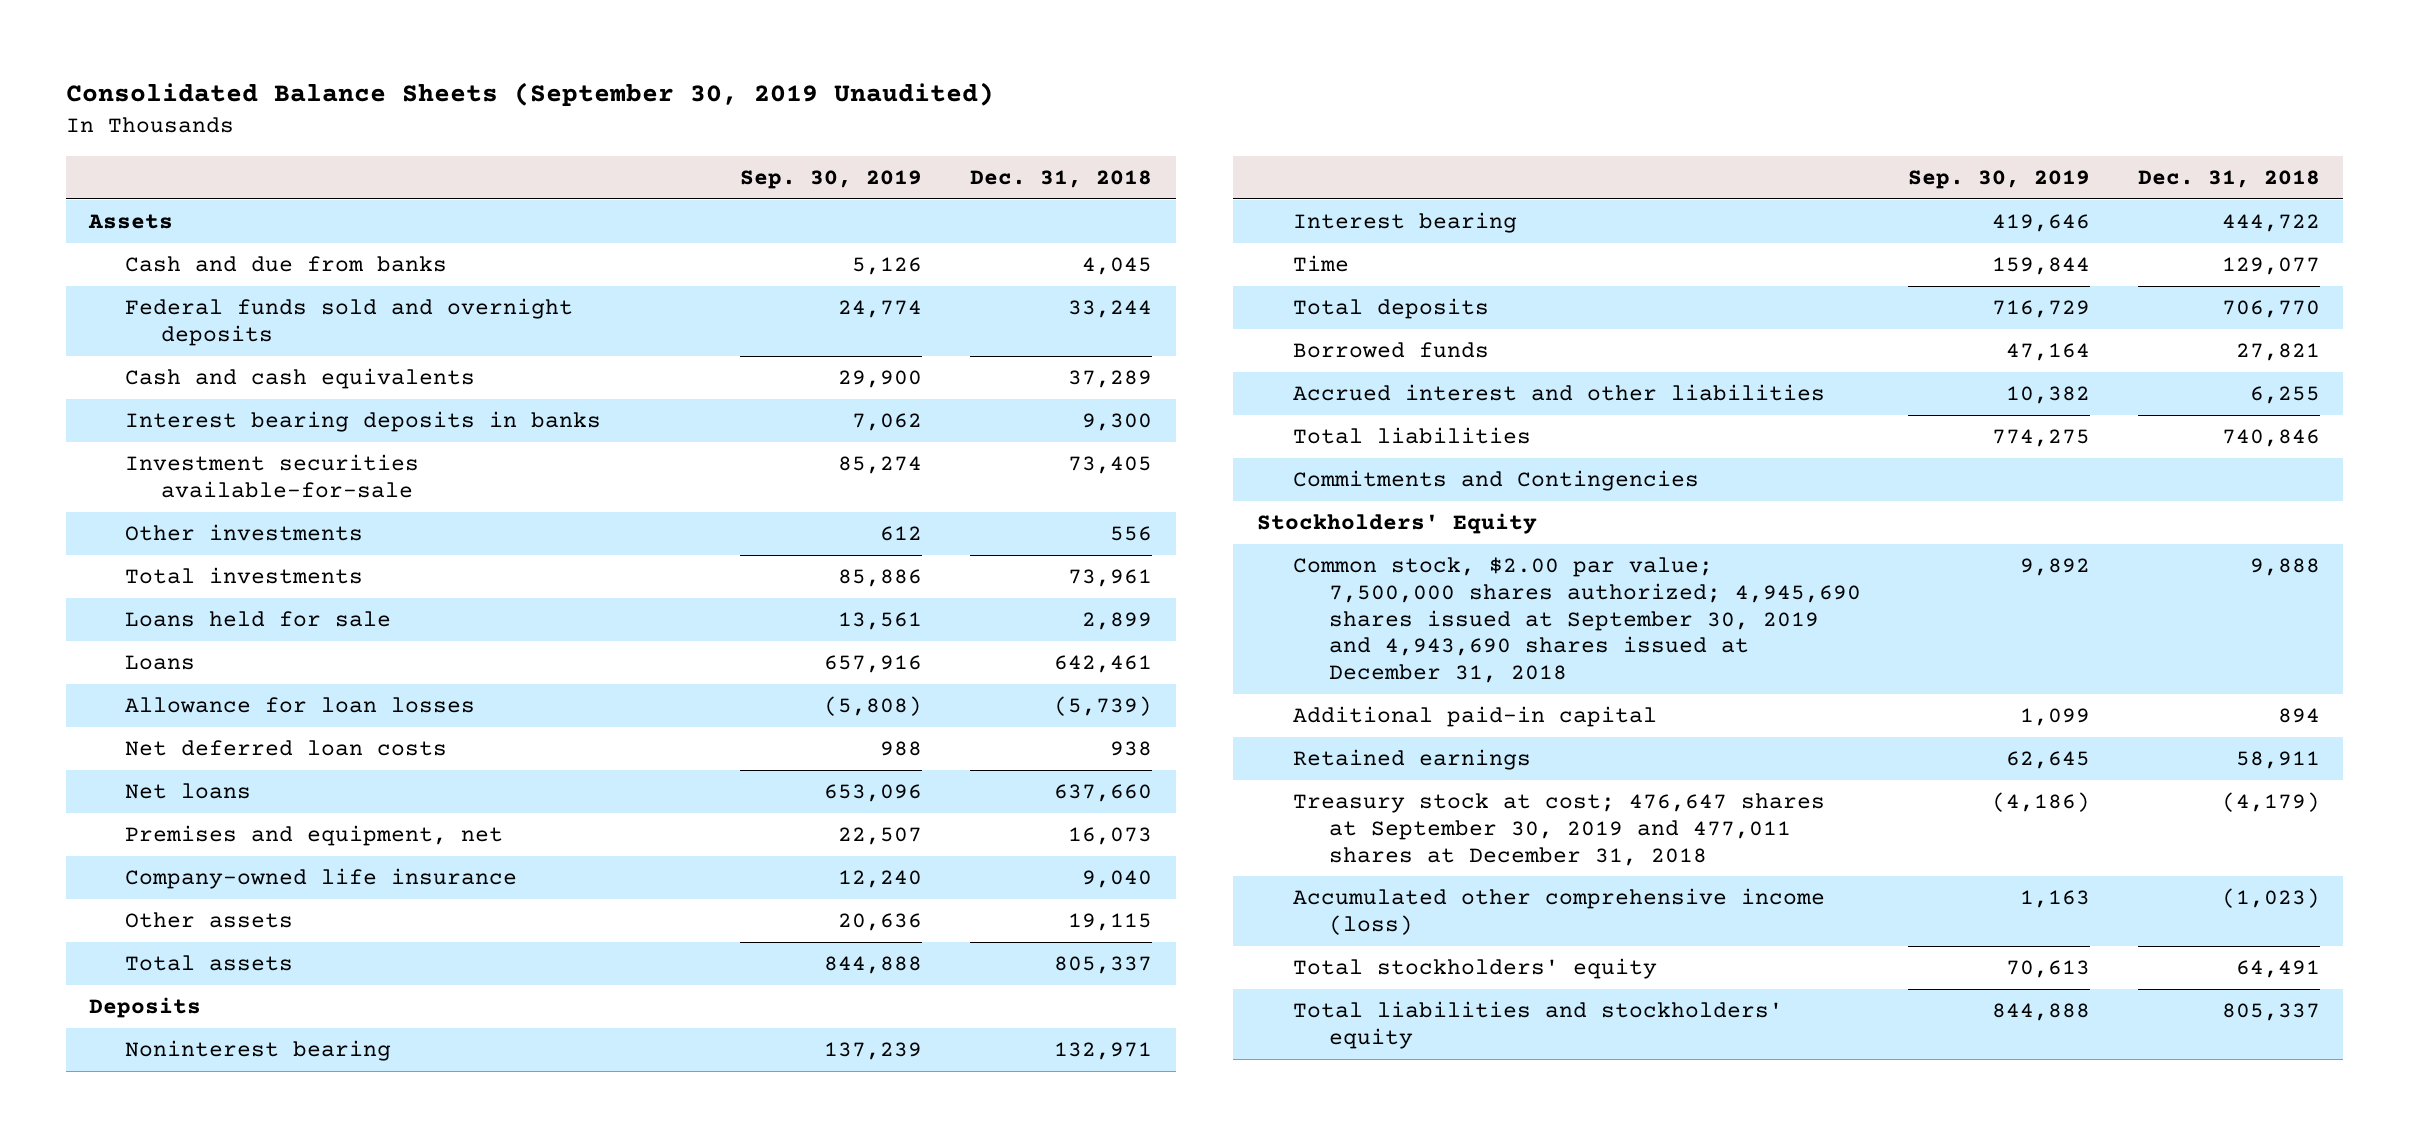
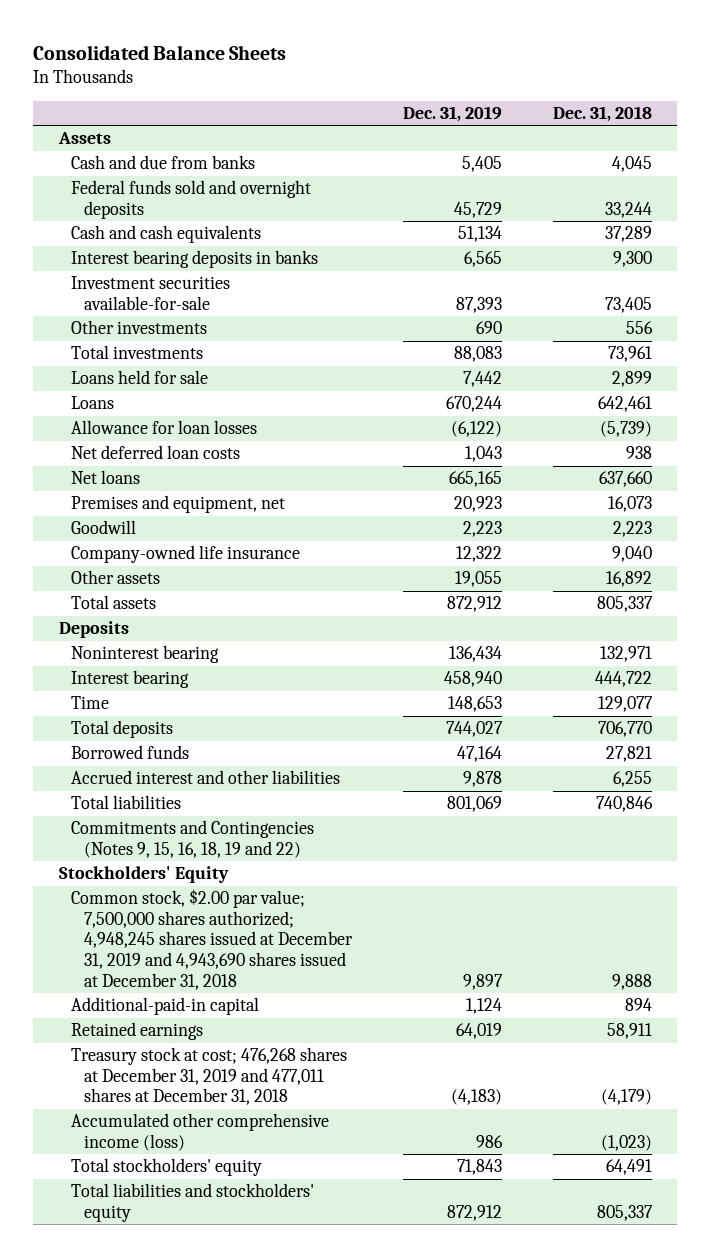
[65,82,994,108] Consolidated Balance Sheets (September 30, 2019 Unaudited) -> [33,44,287,60] Consolidated Balance Sheets
[740,169,923,189] Sep. 30, 2019 -> none
none -> [402,105,502,122] Dec. 31, 2019
none -> [71,520,137,535] Goodwill
[1067,913,1152,932] 19,115 -> [605,571,652,588] 16,892
[1292,470,1699,492] Commitments and Contingencies -> [71,820,315,858] Commitments and Contingencies (Notes 9, 15, 16, 18, 19 and 22)
[1292,557,1861,684] Common stock, $2.00 par value; 7,500,000 shares authorized; 4,945,690 shares issued at September 30, 2019 and 4,943,690 shares issued at December 31, 2018 -> [71,889,353,990] Common stock, $2.00 par value; 7,500,000 shares authorized; 4,948,245 shares issued at December 31, 2019 and 4,943,690 shares issued at December 31, 2018
[1292,706,1657,728] Additional paid-in capital -> [71,997,260,1016] Additional-paid-in capital
[1292,793,1825,866] Treasury stock at cost; 476,647 shares at September 30, 2019 and 477,011 shares at December 31, 2018 -> [71,1047,348,1106] Treasury stock at cost; 476,268 shares at December 31, 2019 and 477,011 shares at December 31, 2018

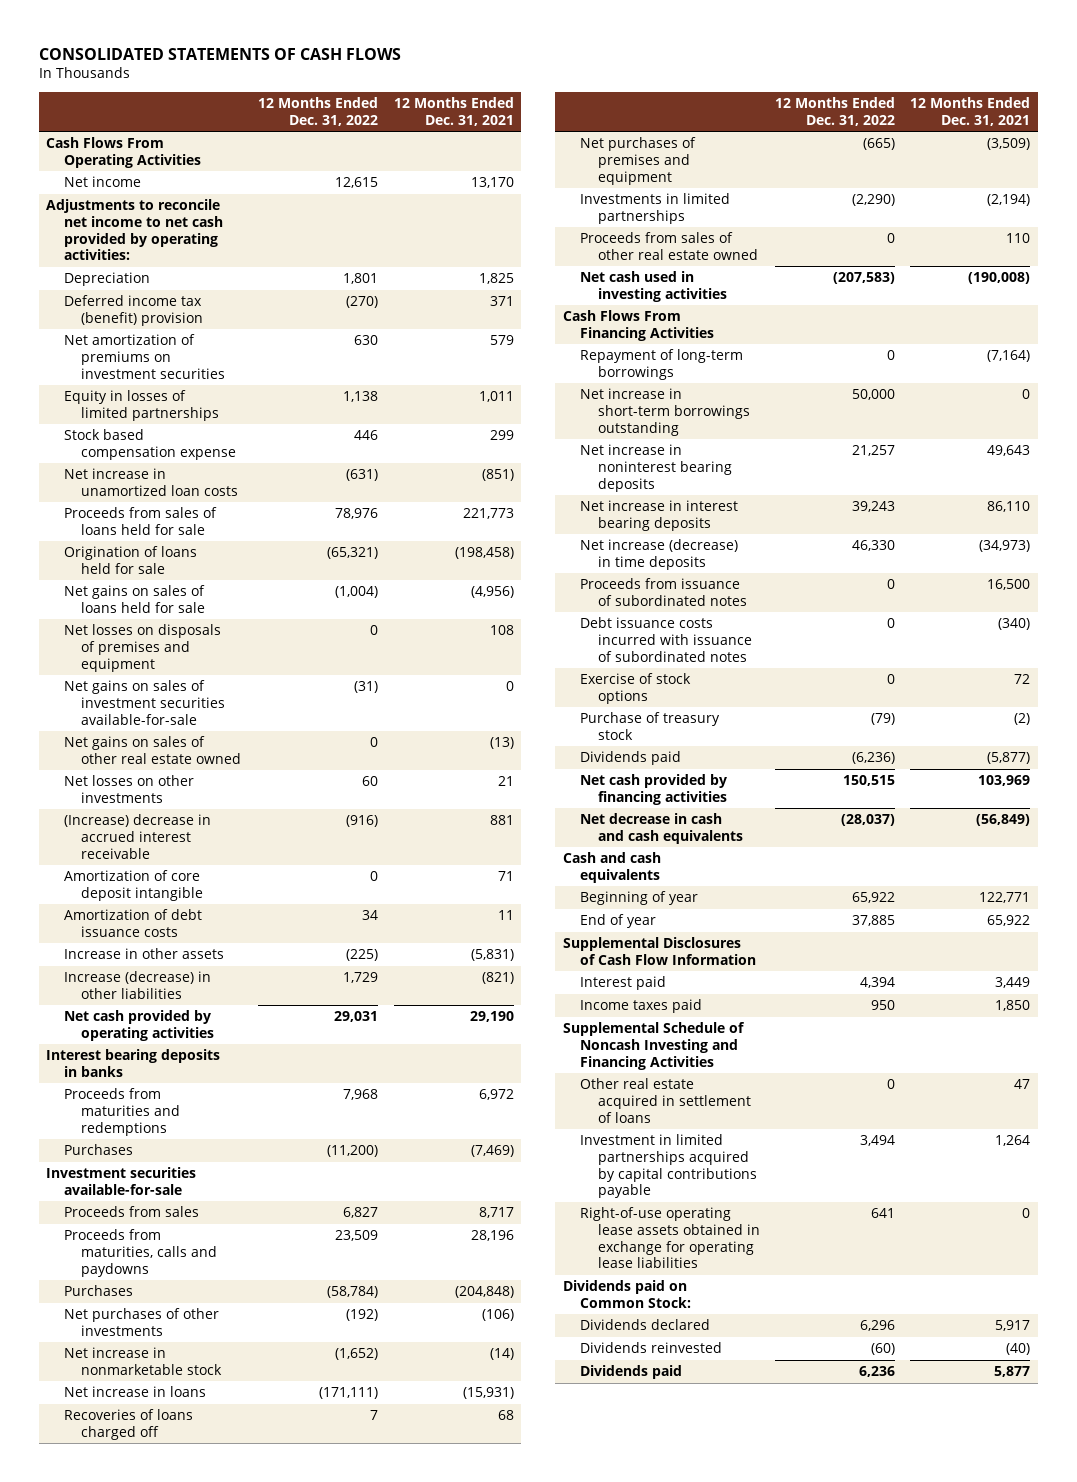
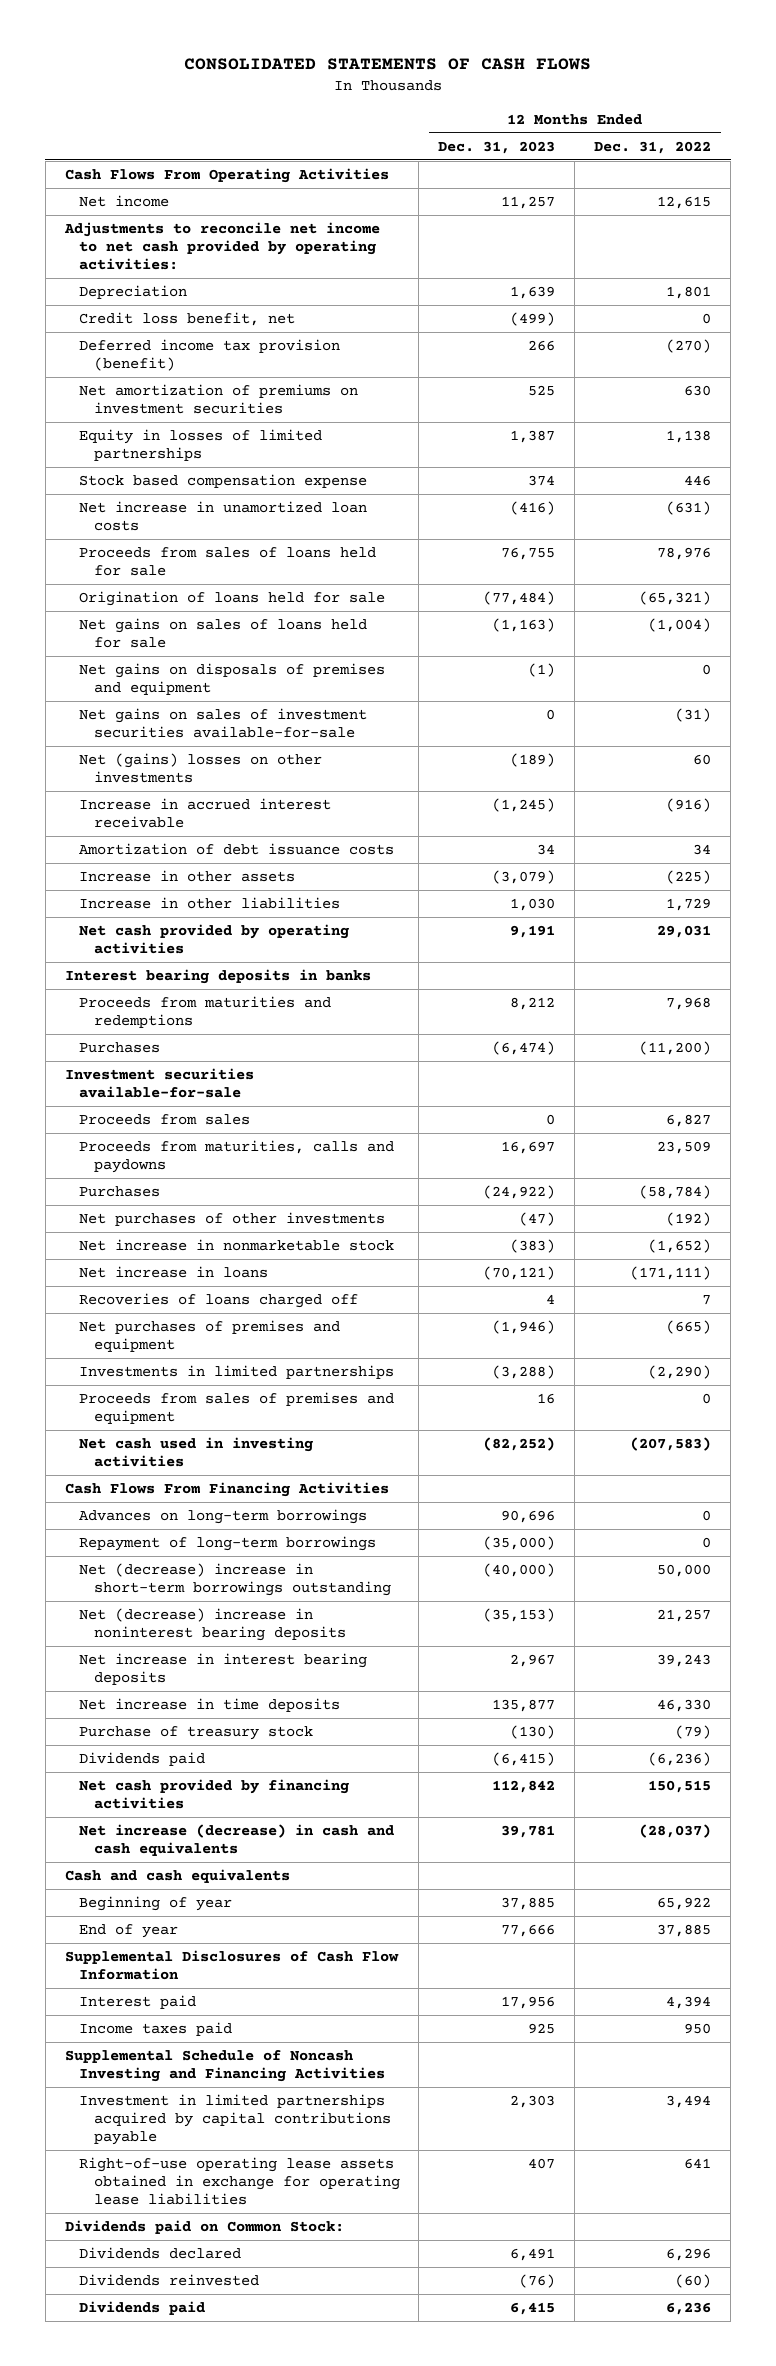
[393,96,514,126] 12 Months Ended Dec. 31, 2021 -> none
none -> [438,140,556,154] Dec. 31, 2023
none -> [79,312,296,327] Credit loss benefit, net
[63,295,203,326] Deferred income tax (benefit) provision -> [79,339,341,371] Deferred income tax provision (benefit)
[63,624,221,672] Net losses on disposals of premises and equipment -> [79,663,386,695] Net gains on disposals of premises and equipment
[63,736,241,764] Net gains on sales of other real estate owned -> none
[63,870,203,901] Amortization of core deposit intangible -> none
[63,775,194,803] Net losses on other investments -> [79,753,323,783] Net (gains) losses on other investments
[63,814,211,859] (Increase) decrease in accrued interest receivable -> [79,798,332,828] Increase in accrued interest receivable
[63,971,211,999] Increase (decrease) in other liabilities -> [79,897,341,910] Increase in other liabilities
[580,232,758,260] Proceeds from sales of other real estate owned -> none
none -> [79,1392,395,1424] Proceeds from sales of premises and equipment
none -> [79,1509,368,1525] Advances on long-term borrowings
[580,388,750,436] Net increase in short-term borrowings outstanding -> [79,1563,391,1596] Net (decrease) increase in short-term borrowings outstanding
[580,444,732,492] Net increase in noninterest bearing deposits -> [79,1608,346,1641] Net (decrease) increase in noninterest bearing deposits
[580,578,747,606] Proceeds from issuance of subordinated notes -> none
[580,617,752,662] Debt issuance costs incurred with issuance of subordinated notes -> none
[580,673,692,704] Exercise of stock options -> none
[580,539,739,570] Net increase (decrease) in time deposits -> [79,1698,341,1713] Net increase in time deposits
[580,813,743,844] Net decrease in cash and cash equivalents -> [79,1824,395,1856] Net increase (decrease) in cash and cash equivalents
[580,1078,751,1123] Other real estate acquired in settlement of loans -> none

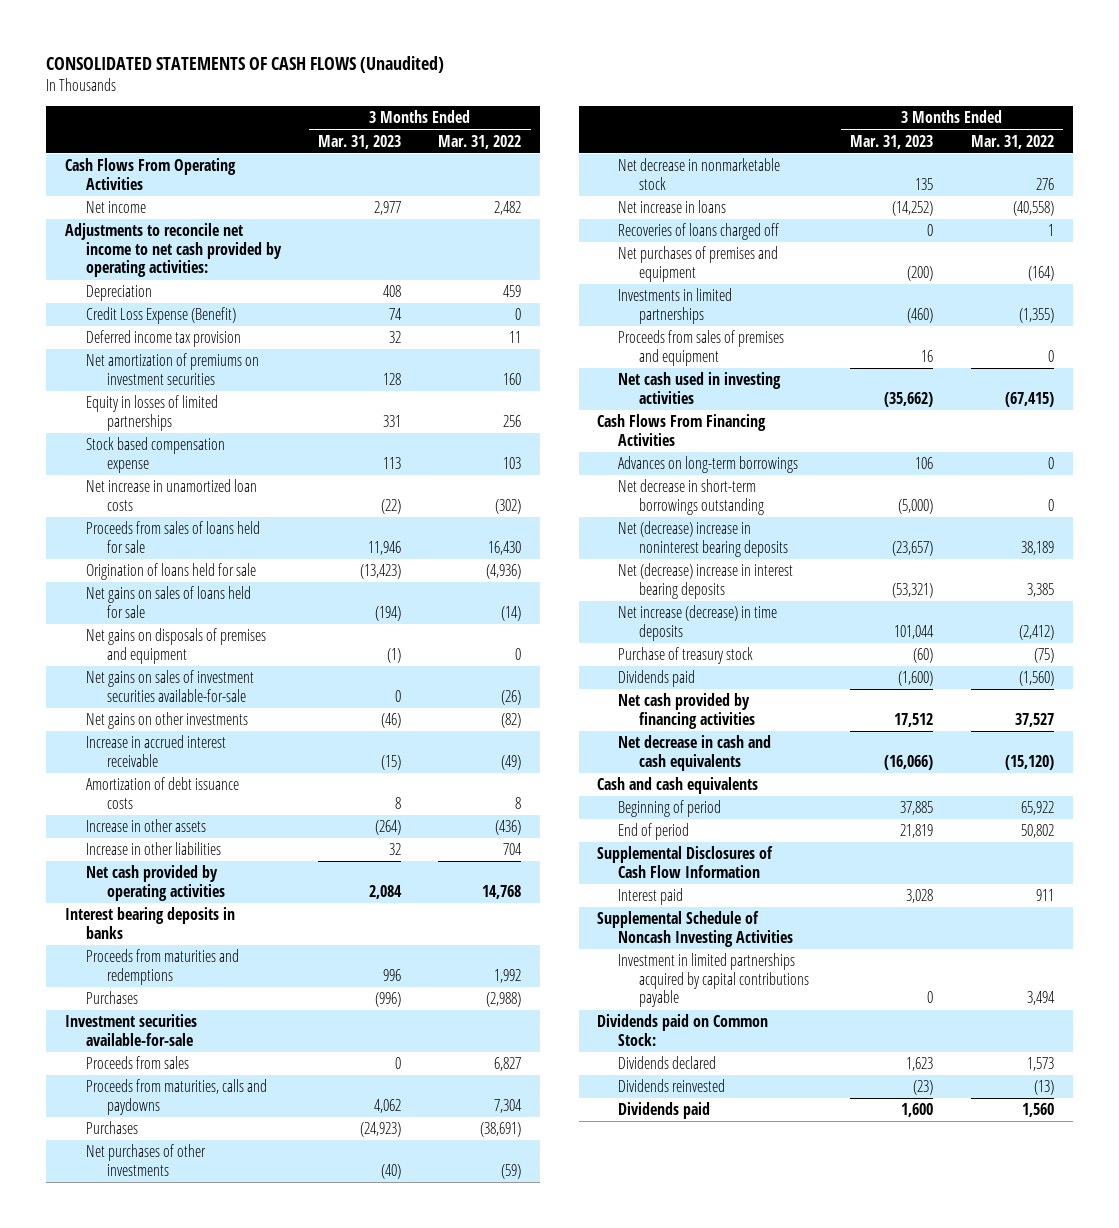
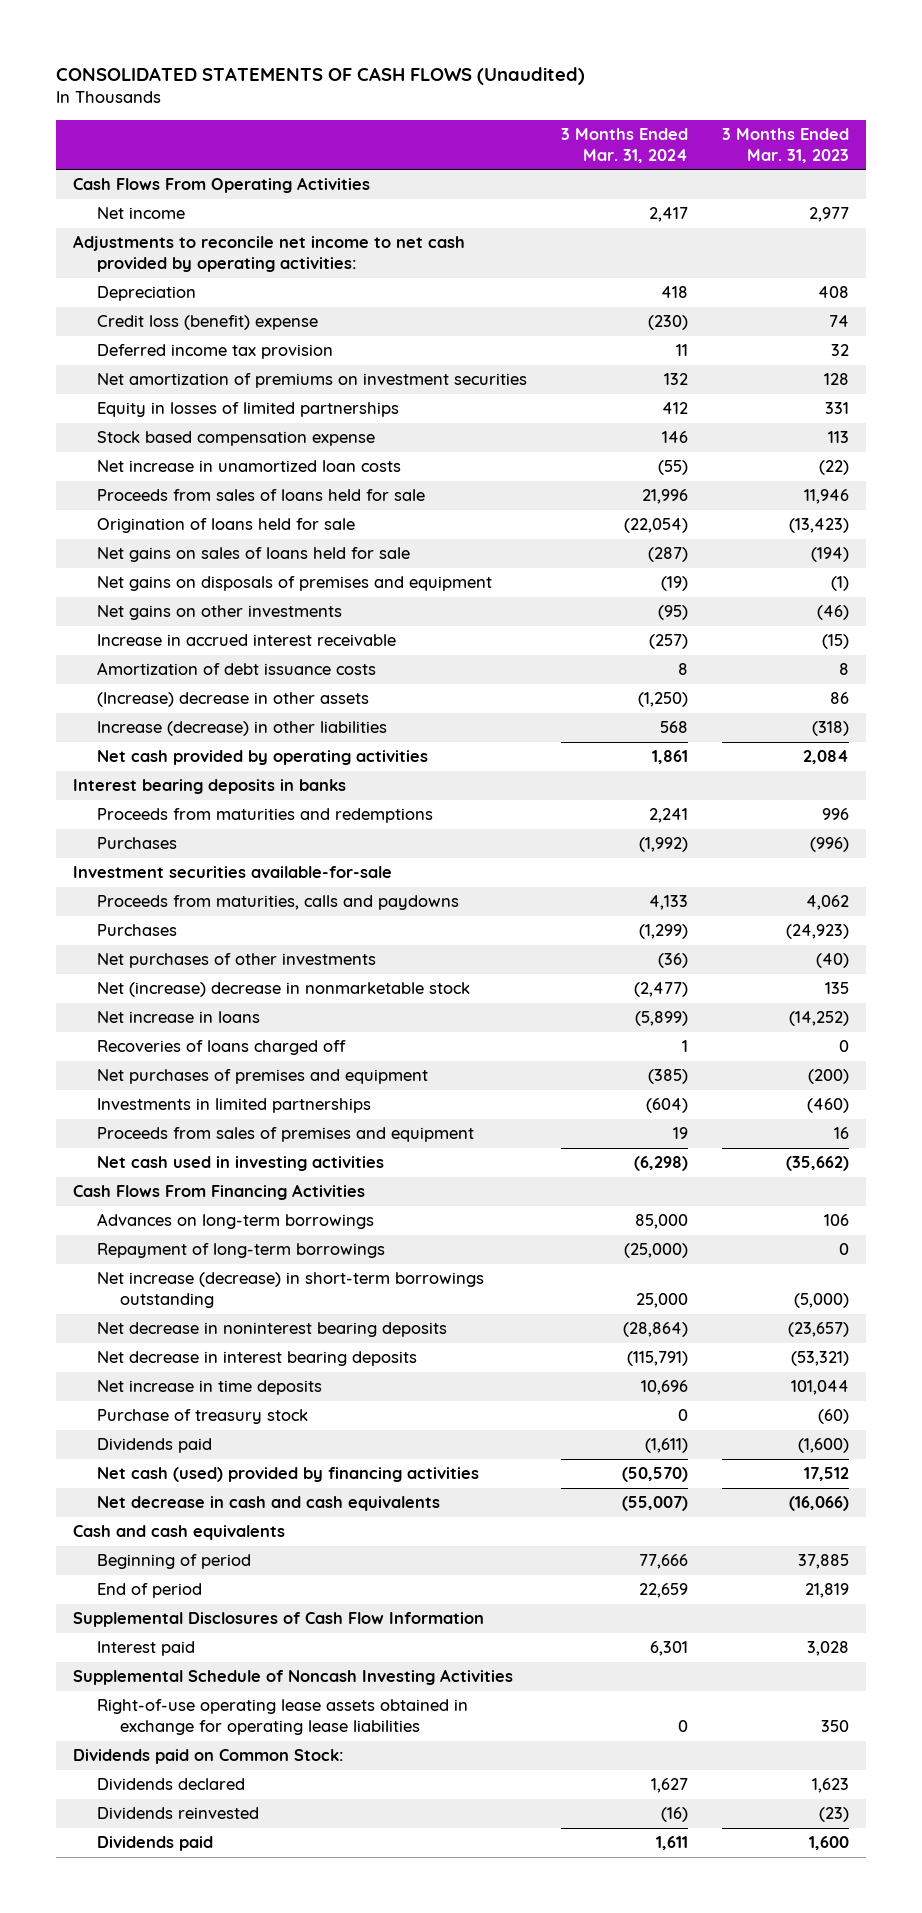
[438,134,522,149] Mar. 31, 2022 -> none
none -> [560,128,688,163] 3 Months Ended Mar. 31, 2024
[85,307,236,325] Credit Loss Expense (Benefit) -> [96,315,318,331] Credit loss (benefit) expense
[85,670,254,702] Net gains on sales of investment securities available-for-sale -> none
[85,819,206,833] Increase in other assets -> [96,692,369,708] (Increase) decrease in other assets
[375,820,402,836] (264) -> [829,692,849,705] 86
[85,842,221,856] Increase in other liabilities -> [96,721,387,737] Increase (decrease) in other liabilities
[389,843,402,856] 32 -> [811,721,849,737] (318)
[85,1056,189,1070] Proceeds from sales -> none
[618,158,781,190] Net decrease in nonmarketable stock -> [96,982,470,998] Net (increase) decrease in nonmarketable stock
none -> [96,1243,385,1259] Repayment of long-term borrowings
[618,479,765,515] Net decrease in short-term borrowings outstanding -> [96,1272,484,1308] Net increase (decrease) in short-term borrowings outstanding
[618,521,789,557] Net (decrease) increase in noninterest bearing deposits -> [96,1322,447,1338] Net decrease in noninterest bearing deposits
[618,563,794,599] Net (decrease) increase in interest bearing deposits -> [96,1351,417,1367] Net decrease in interest bearing deposits
[618,605,778,641] Net increase (decrease) in time deposits -> [96,1380,322,1396] Net increase in time deposits
[618,693,756,729] Net cash provided by financing activities -> [96,1467,479,1483] Net cash (used) provided by financing activities
[618,953,810,1008] Investment in limited partnerships acquired by capital contributions payable -> none
none -> [96,1699,468,1735] Right-of-use operating lease assets obtained in exchange for operating lease liabilities

